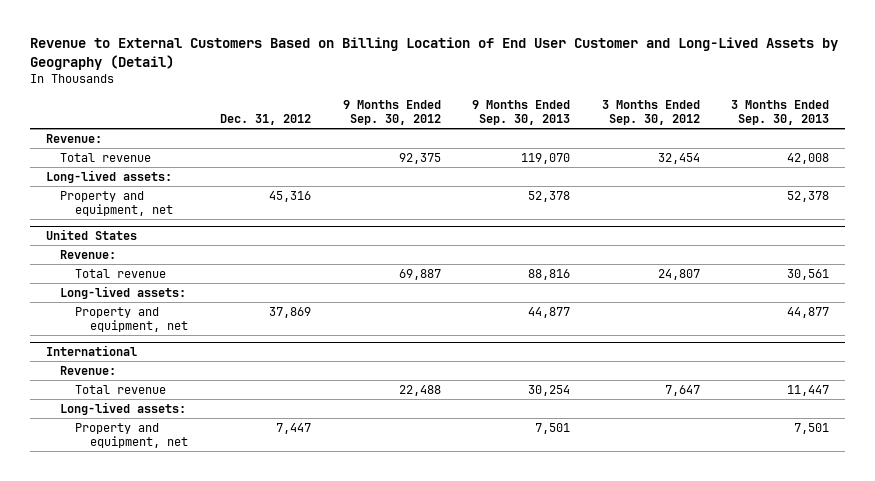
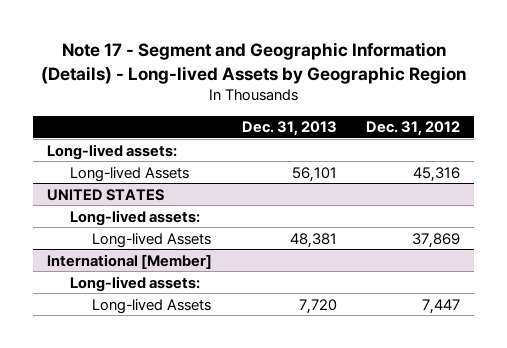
[29,37,838,70] Revenue to External Customers Based on Billing Location of End User Customer and Long-Lived Assets by Geography (Detail) -> [40,42,466,84] Note 17 - Segment and Geographic Information (Details) - Long-lived Assets by Geographic Region
[342,99,441,126] 9 Months Ended Sep. 30, 2012 -> none
[472,99,571,126] 9 Months Ended Sep. 30, 2013 -> none
[601,99,700,126] 3 Months Ended Sep. 30, 2012 -> none
[731,99,830,126] 3 Months Ended Sep. 30, 2013 -> none
none -> [241,121,337,137] Dec. 31, 2013
[45,133,102,143] Revenue: -> none
[60,152,152,162] Total revenue -> none
[60,249,117,259] Revenue: -> none
[75,268,167,278] Total revenue -> none
[60,190,174,217] Property and equipment, net -> [69,166,189,182] Long-lived Assets
[45,228,137,240] United States -> [47,188,165,201] UNITED STATES
[60,365,117,375] Revenue: -> none
[75,384,167,394] Total revenue -> none
[75,306,189,333] Property and equipment, net -> [92,232,212,248] Long-lived Assets
[45,344,137,356] International -> [47,253,213,269] International [Member]
[75,422,189,449] Property and equipment, net -> [92,298,212,314] Long-lived Assets

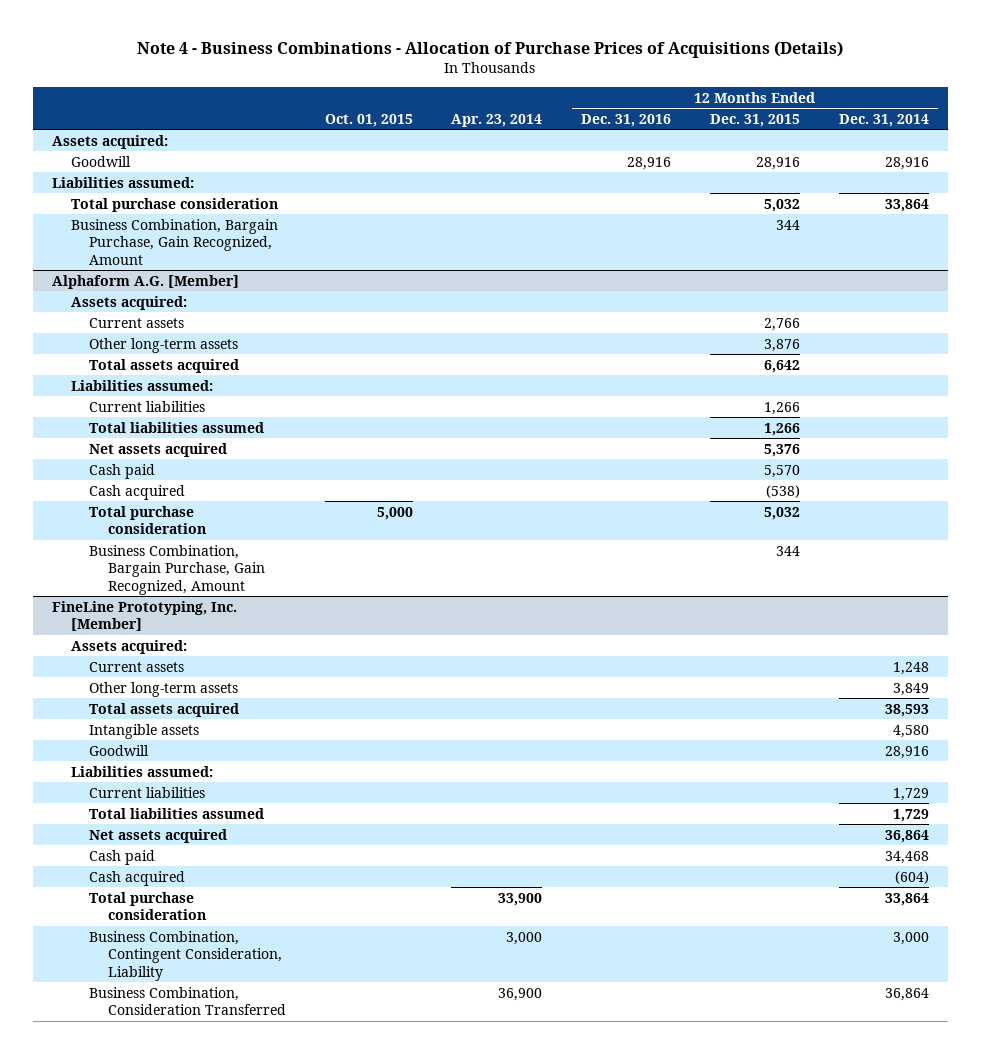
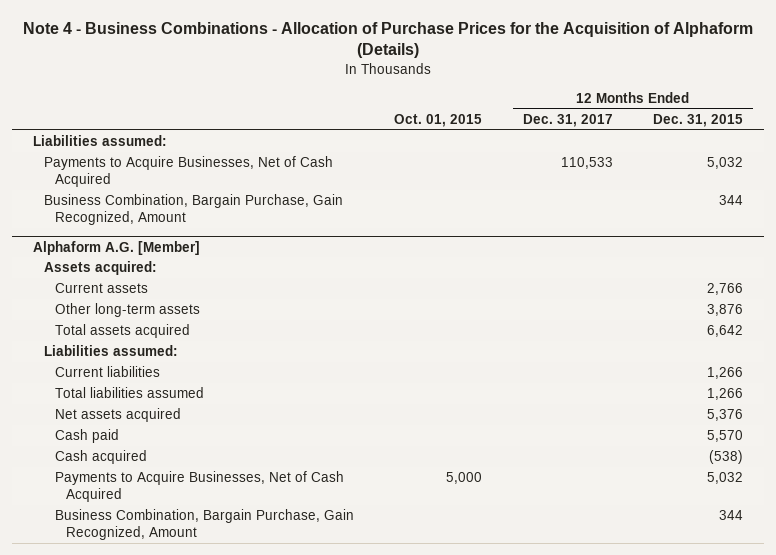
[137,41,844,59] Note 4 - Business Combinations - Allocation of Purchase Prices of Acquisitions (Details) -> [22,21,753,59] Note 4 - Business Combinations - Allocation of Purchase Prices for the Acquisition of Alphaform (Details)
[451,113,543,127] Apr. 23, 2014 -> none
[581,113,672,127] Dec. 31, 2016 -> none
[838,113,929,127] Dec. 31, 2014 -> none
none -> [522,113,613,127] Dec. 31, 2017
[52,134,169,149] Assets acquired: -> none
[70,155,131,167] Goodwill -> none
[70,197,278,212] Total purchase consideration -> [43,156,333,187] Payments to Acquire Businesses, Net of Cash Acquired
[89,505,206,535] Total purchase consideration -> [55,471,345,502] Payments to Acquire Businesses, Net of Cash Acquired
[52,600,238,632] FineLine Prototyping, Inc. [Member] -> none
[70,639,187,654] Assets acquired: -> none
[89,661,185,672] Current assets -> none
[89,681,239,697] Other long-term assets -> none
[89,702,240,717] Total assets acquired -> none
[89,723,200,739] Intangible assets -> none
[89,744,150,756] Goodwill -> none
[70,765,213,777] Liabilities assumed: -> none
[89,786,206,798] Current liabilities -> none
[89,807,265,819] Total liabilities assumed -> none
[89,828,228,843] Net assets acquired -> none
[89,849,156,865] Cash paid -> none
[89,870,186,886] Cash acquired -> none
[89,891,206,921] Total purchase consideration -> none
[89,930,282,981] Business Combination, Contingent Consideration, Liability -> none
[89,986,286,1016] Business Combination, Consideration Transferred -> none

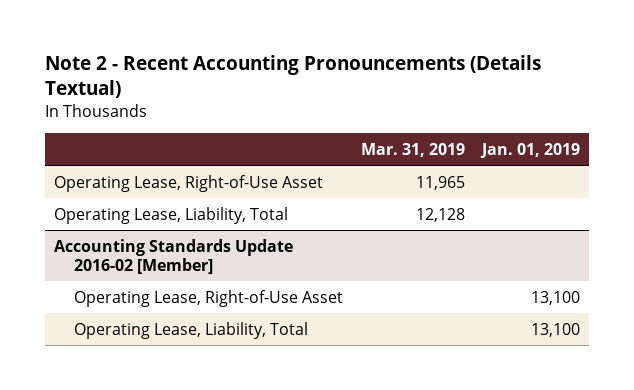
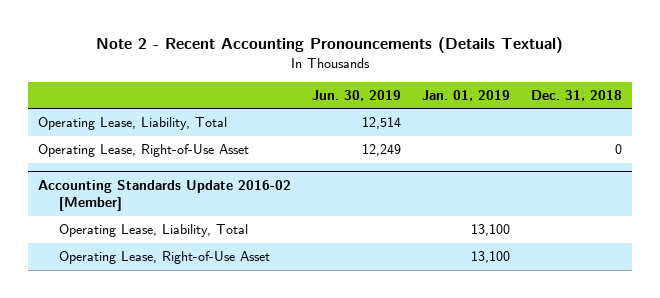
[360,143,465,158] Mar. 31, 2019 -> none
none -> [312,89,402,101] Jun. 30, 2019
none -> [531,89,623,101] Dec. 31, 2018
[53,174,323,192] Operating Lease, Right-of-Use Asset -> [38,144,250,158] Operating Lease, Right-of-Use Asset
[74,289,344,307] Operating Lease, Right-of-Use Asset -> [58,251,270,265] Operating Lease, Right-of-Use Asset

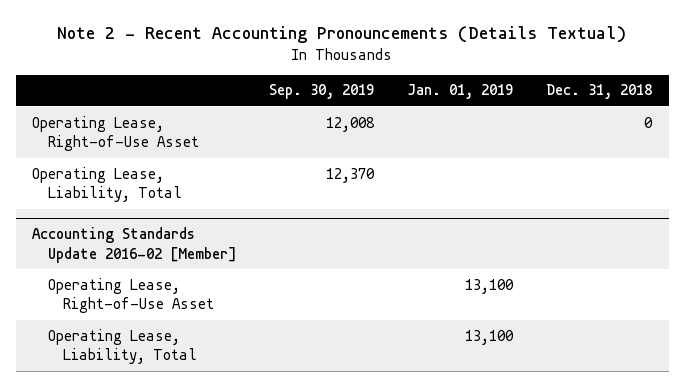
[312,89,402,101] Jun. 30, 2019 -> none
none -> [269,84,375,100] Sep. 30, 2019
[38,117,228,131] Operating Lease, Liability, Total -> [32,166,182,203] Operating Lease, Liability, Total
[58,224,248,238] Operating Lease, Liability, Total -> [47,328,197,365] Operating Lease, Liability, Total

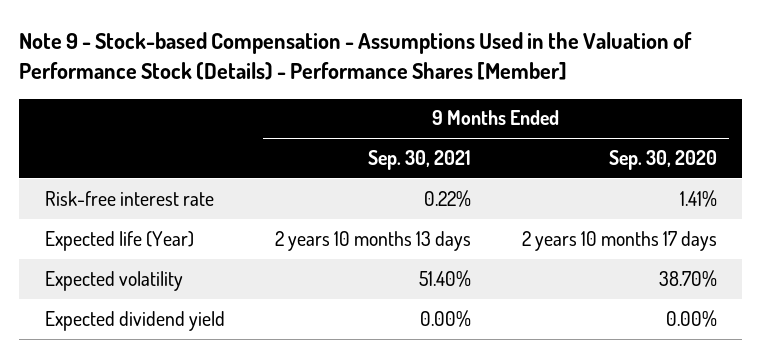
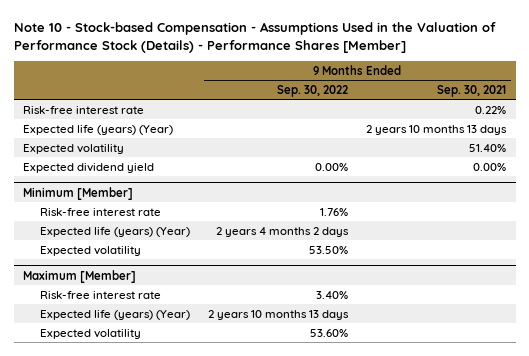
[19,32,693,81] Note 9 - Stock-based Compensation - Assumptions Used in the Valuation of Performance Stock (Details) - Performance Shares [Member] -> [13,21,496,53] Note 10 - Stock-based Compensation - Assumptions Used in the Valuation of Performance Stock (Details) - Performance Shares [Member]
[608,150,717,171] Sep. 30, 2020 -> none
none -> [277,84,349,97] Sep. 30, 2022
[44,230,194,251] Expected life (Year) -> [23,124,174,135] Expected life (years) (Year)
none -> [23,186,134,200] Minimum [Member]
none -> [40,207,162,216] Risk-free interest rate
none -> [40,226,191,237] Expected life (years) (Year)
none -> [40,245,142,256] Expected volatility
none -> [23,269,137,283] Maximum [Member]
none -> [40,290,162,299] Risk-free interest rate
none -> [40,309,191,320] Expected life (years) (Year)
none -> [40,328,142,339] Expected volatility

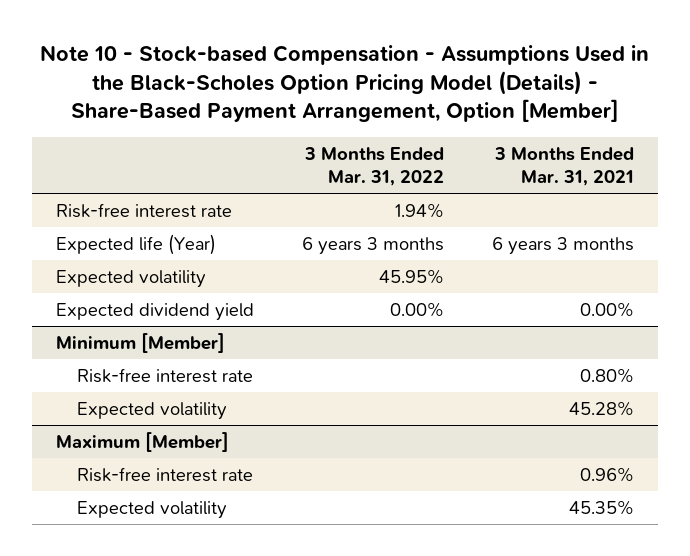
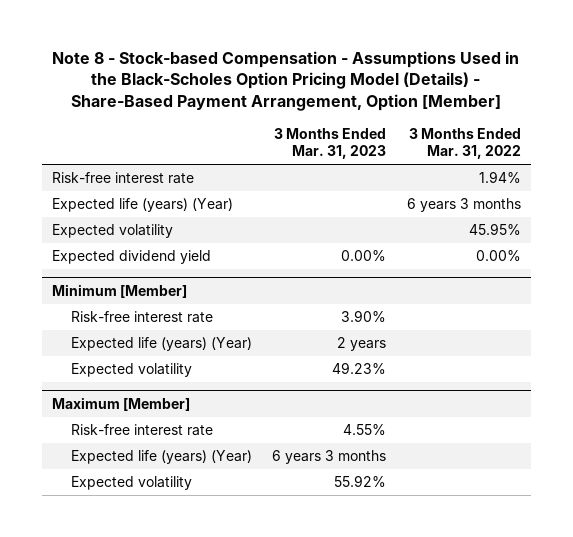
[39,44,649,123] Note 10 - Stock-based Compensation - Assumptions Used in the Black-Scholes Option Pricing Model (Details) - Share-Based Payment Arrangement, Option [Member] -> [52,50,520,112] Note 8 - Stock-based Compensation - Assumptions Used in the Black-Scholes Option Pricing Model (Details) - Share-Based Payment Arrangement, Option [Member]
[493,146,634,187] 3 Months Ended Mar. 31, 2021 -> none
none -> [274,128,387,160] 3 Months Ended Mar. 31, 2023
[55,233,216,255] Expected life (Year) -> [52,198,234,213] Expected life (years) (Year)
none -> [70,337,252,352] Expected life (years) (Year)
none -> [70,450,252,465] Expected life (years) (Year)

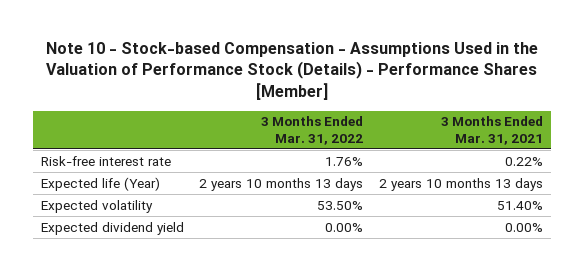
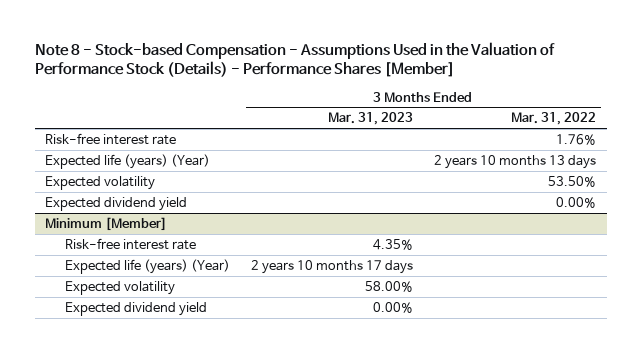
[45,42,538,100] Note 10 - Stock-based Compensation - Assumptions Used in the Valuation of Performance Stock (Details) - Performance Shares [Member] -> [34,41,555,78] Note 8 - Stock-based Compensation - Assumptions Used in the Valuation of Performance Stock (Details) - Performance Shares [Member]
[441,116,544,145] 3 Months Ended Mar. 31, 2021 -> none
none -> [327,112,413,126] Mar. 31, 2023
[40,176,160,191] Expected life (Year) -> [45,153,211,169] Expected life (years) (Year)
none -> [45,216,168,231] Minimum [Member]
none -> [64,237,196,250] Risk-free interest rate
none -> [64,258,230,274] Expected life (years) (Year)
none -> [64,280,175,295] Expected volatility
none -> [64,301,207,316] Expected dividend yield

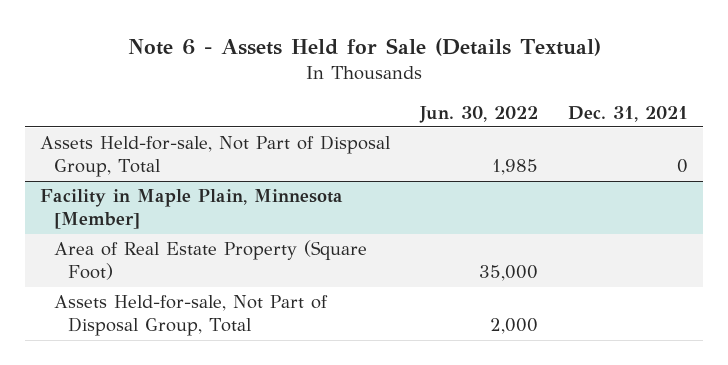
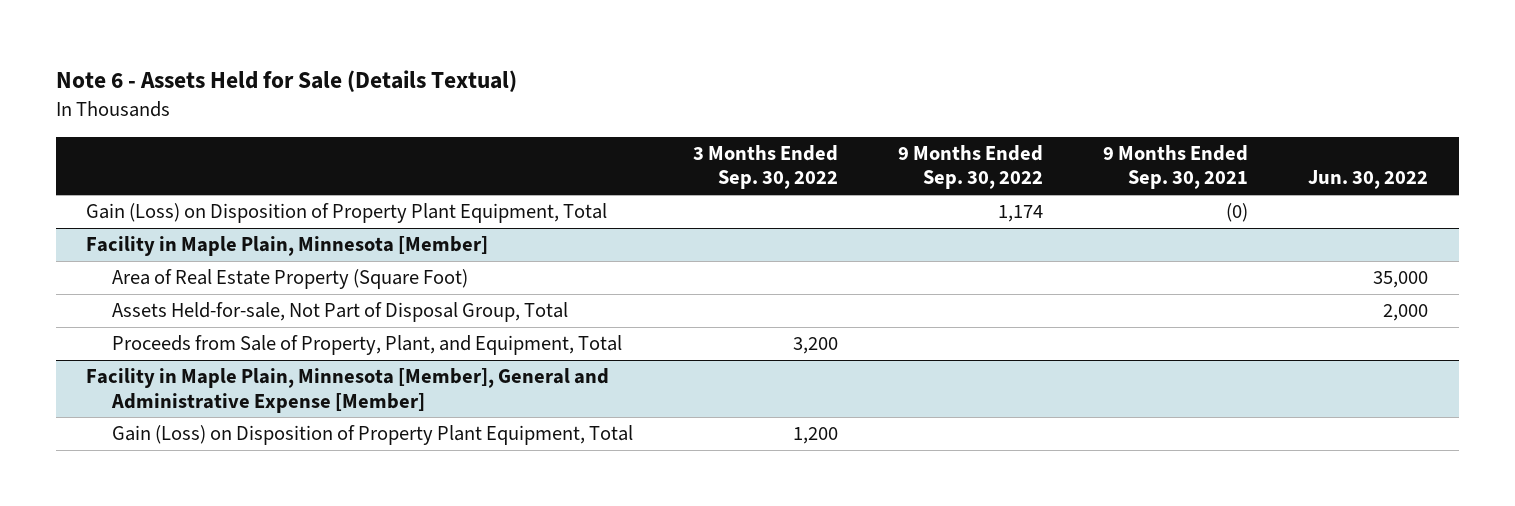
[568,105,689,122] Dec. 31, 2021 -> none
none -> [692,145,838,190] 3 Months Ended Sep. 30, 2022
none -> [898,145,1044,190] 9 Months Ended Sep. 30, 2022
none -> [1103,145,1249,190] 9 Months Ended Sep. 30, 2021
[40,135,392,178] Assets Held-for-sale, Not Part of Disposal Group, Total -> none
none -> [86,203,608,224] Gain (Loss) on Disposition of Property Plant Equipment, Total
none -> [111,335,622,356] Proceeds from Sale of Property, Plant, and Equipment, Total
none -> [86,368,610,413] Facility in Maple Plain, Minnesota [Member], General and Administrative Expense [Member]
none -> [111,425,633,446] Gain (Loss) on Disposition of Property Plant Equipment, Total

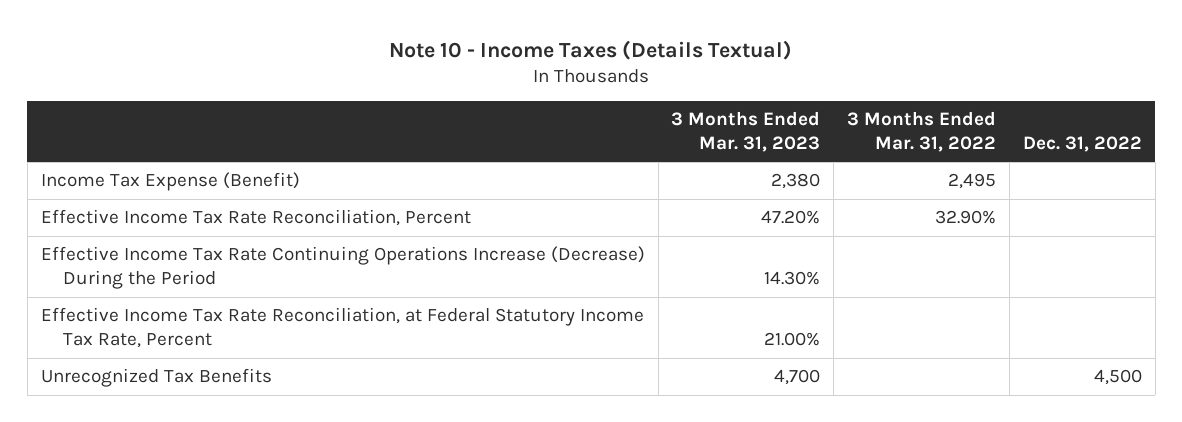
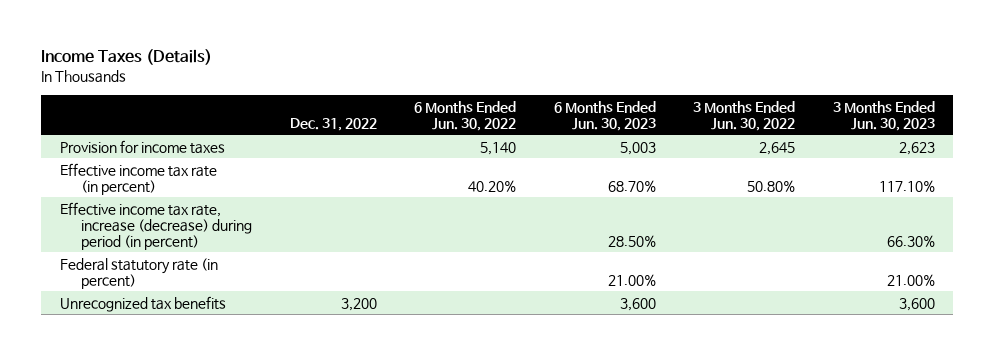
[389,39,793,60] Note 10 - Income Taxes (Details Textual) -> [40,49,212,66] Income Taxes (Details)
[671,110,821,152] 3 Months Ended Mar. 31, 2023 -> none
[847,110,997,152] 3 Months Ended Mar. 31, 2022 -> none
none -> [414,100,517,131] 6 Months Ended Jun. 30, 2022
none -> [553,100,656,131] 6 Months Ended Jun. 30, 2023
none -> [693,100,796,131] 3 Months Ended Jun. 30, 2022
none -> [832,100,935,131] 3 Months Ended Jun. 30, 2023
[40,172,300,192] Income Tax Expense (Benefit) -> [59,139,225,154] Provision for income taxes
[40,209,471,227] Effective Income Tax Rate Reconciliation, Percent -> [59,162,217,195] Effective income tax rate (in percent)
[40,246,645,290] Effective Income Tax Rate Continuing Operations Increase (Decrease) During the Period -> [59,201,253,250] Effective income tax rate, increase (decrease) during period (in percent)
[40,307,644,349] Effective Income Tax Rate Reconciliation, at Federal Statutory Income Tax Rate, Percent -> [59,257,218,289] Federal statutory rate (in percent)
[40,368,272,388] Unrecognized Tax Benefits -> [59,295,226,312] Unrecognized tax benefits
[1093,369,1142,386] 4,500 -> [340,297,377,311] 3,200

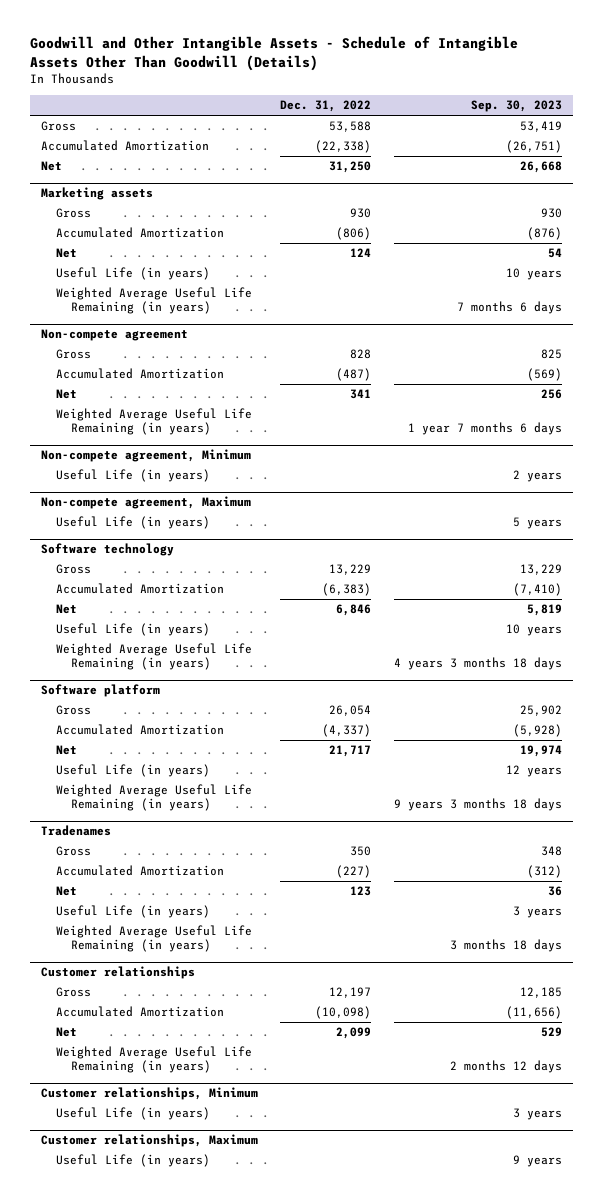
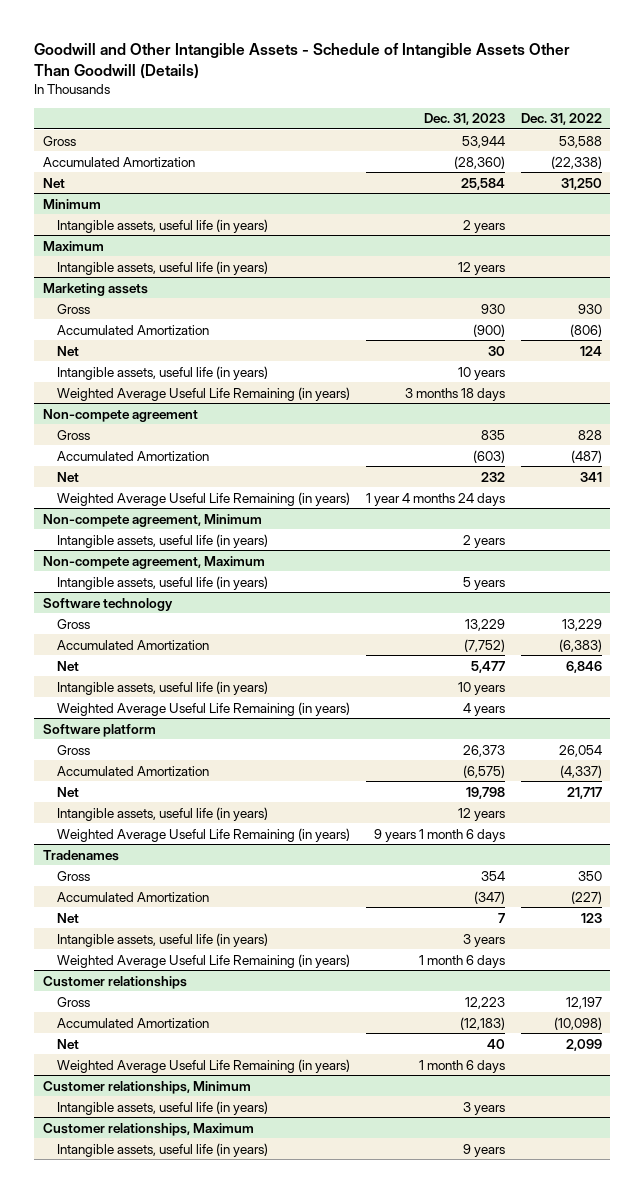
[471,100,563,113] Sep. 30, 2023 -> none
none -> [423,113,505,126] Dec. 31, 2023
none -> [42,198,101,209] Minimum
none -> [56,218,268,233] Intangible assets, useful life (in years)
none -> [42,240,104,251] Maximum
none -> [56,260,268,275] Intangible assets, useful life (in years)
[55,267,210,281] Useful Life (in years) -> [56,365,268,380] Intangible assets, useful life (in years)
[55,469,210,483] Useful Life (in years) -> [56,533,268,548] Intangible assets, useful life (in years)
[55,516,210,530] Useful Life (in years) -> [56,575,268,590] Intangible assets, useful life (in years)
[55,623,210,637] Useful Life (in years) -> [56,680,268,695] Intangible assets, useful life (in years)
[55,764,210,778] Useful Life (in years) -> [56,806,268,821] Intangible assets, useful life (in years)
[55,905,210,919] Useful Life (in years) -> [56,932,268,947] Intangible assets, useful life (in years)
[55,1107,210,1121] Useful Life (in years) -> [56,1100,268,1115] Intangible assets, useful life (in years)
[55,1154,210,1168] Useful Life (in years) -> [56,1142,268,1157] Intangible assets, useful life (in years)

